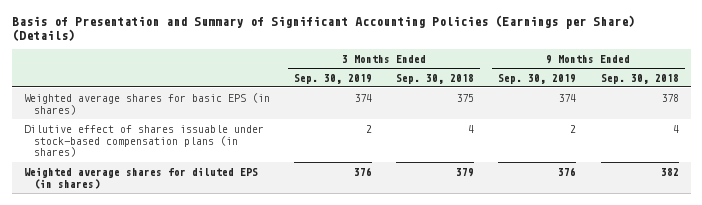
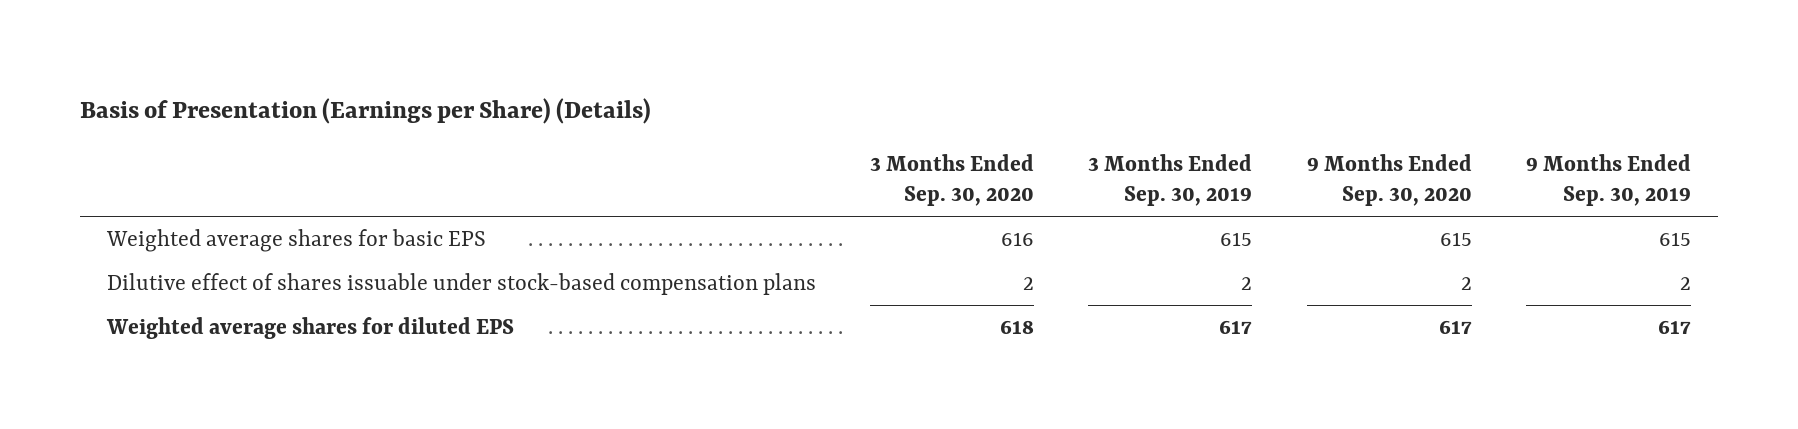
[11,14,635,42] Basis of Presentation and Summary of Significant Accounting Policies (Earnings per Share) (Details) -> [79,97,651,124] Basis of Presentation (Earnings per Share) (Details)
[396,73,475,84] Sep. 30, 2018 -> none
[600,73,679,84] Sep. 30, 2018 -> none
none -> [870,154,1035,207] 3 Months Ended Sep. 30, 2020
none -> [1306,154,1472,207] 9 Months Ended Sep. 30, 2020
[23,92,270,115] Weighted average shares for basic EPS (in shares) -> [105,229,486,253] Weighted average shares for basic EPS
[353,93,372,102] 374 -> [1220,232,1253,247] 615
[558,93,577,102] 374 -> [1658,232,1691,247] 615
[23,124,264,158] Dilutive effect of shares issuable under stock-based compensation plans (in shares) -> [106,273,816,296] Dilutive effect of shares issuable under stock-based compensation plans
[23,166,258,189] Weighted average shares for diluted EPS (in shares) -> [105,317,514,340] Weighted average shares for diluted EPS
[353,166,372,176] 376 -> [1219,320,1253,335] 617
[558,166,577,176] 376 -> [1657,320,1691,335] 617

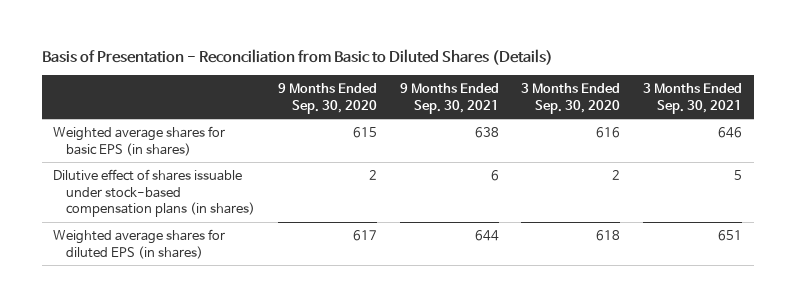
[79,97,651,124] Basis of Presentation (Earnings per Share) (Details) -> [41,49,553,66] Basis of Presentation - Reconciliation from Basic to Diluted Shares (Details)
[1088,154,1253,207] 3 Months Ended Sep. 30, 2019 -> none
[1525,154,1691,207] 9 Months Ended Sep. 30, 2019 -> none
none -> [399,83,499,114] 9 Months Ended Sep. 30, 2021
none -> [643,83,743,114] 3 Months Ended Sep. 30, 2021
[105,229,486,253] Weighted average shares for basic EPS -> [53,125,226,156] Weighted average shares for basic EPS (in shares)
[106,273,816,296] Dilutive effect of shares issuable under stock-based compensation plans -> [53,168,255,218] Dilutive effect of shares issuable under stock-based compensation plans (in shares)
[105,317,514,340] Weighted average shares for diluted EPS -> [53,228,226,259] Weighted average shares for diluted EPS (in shares)

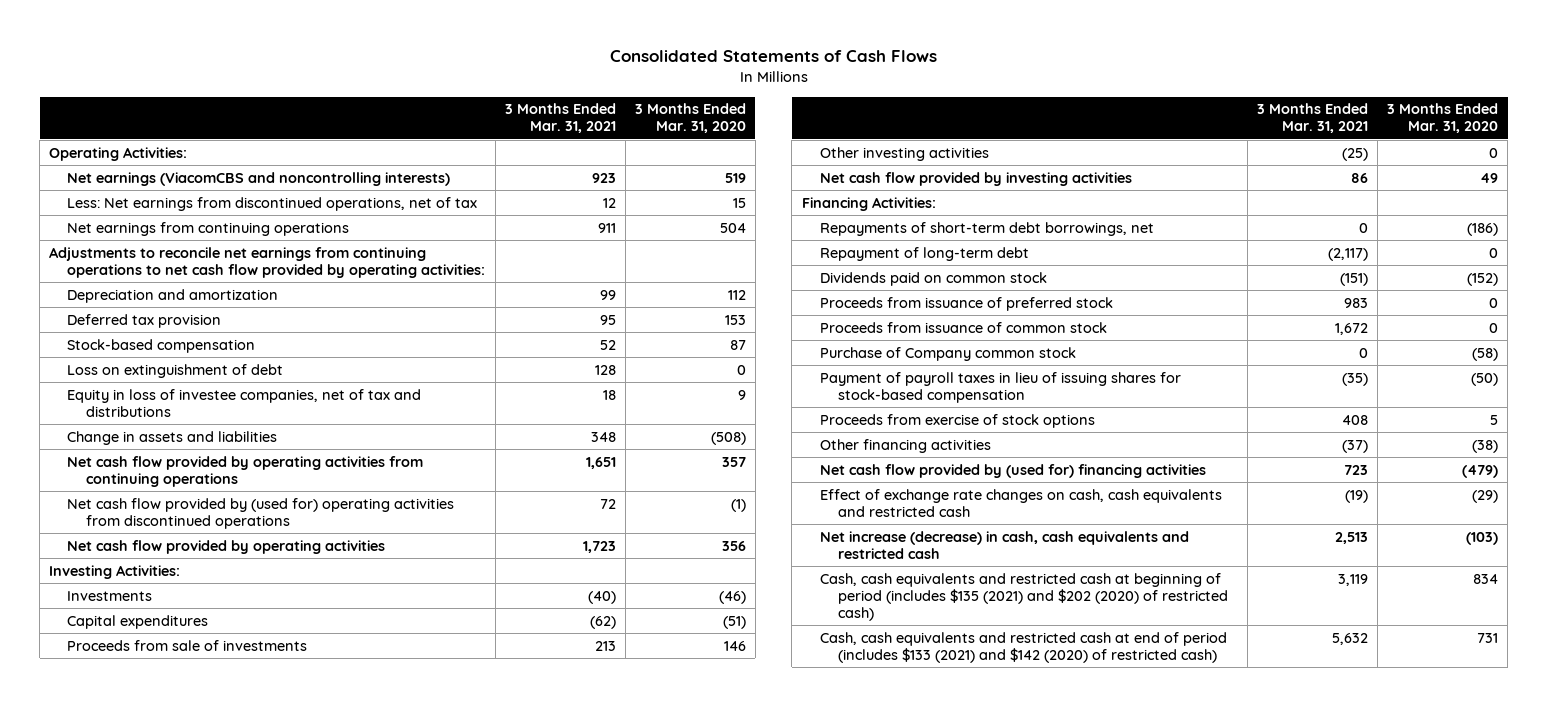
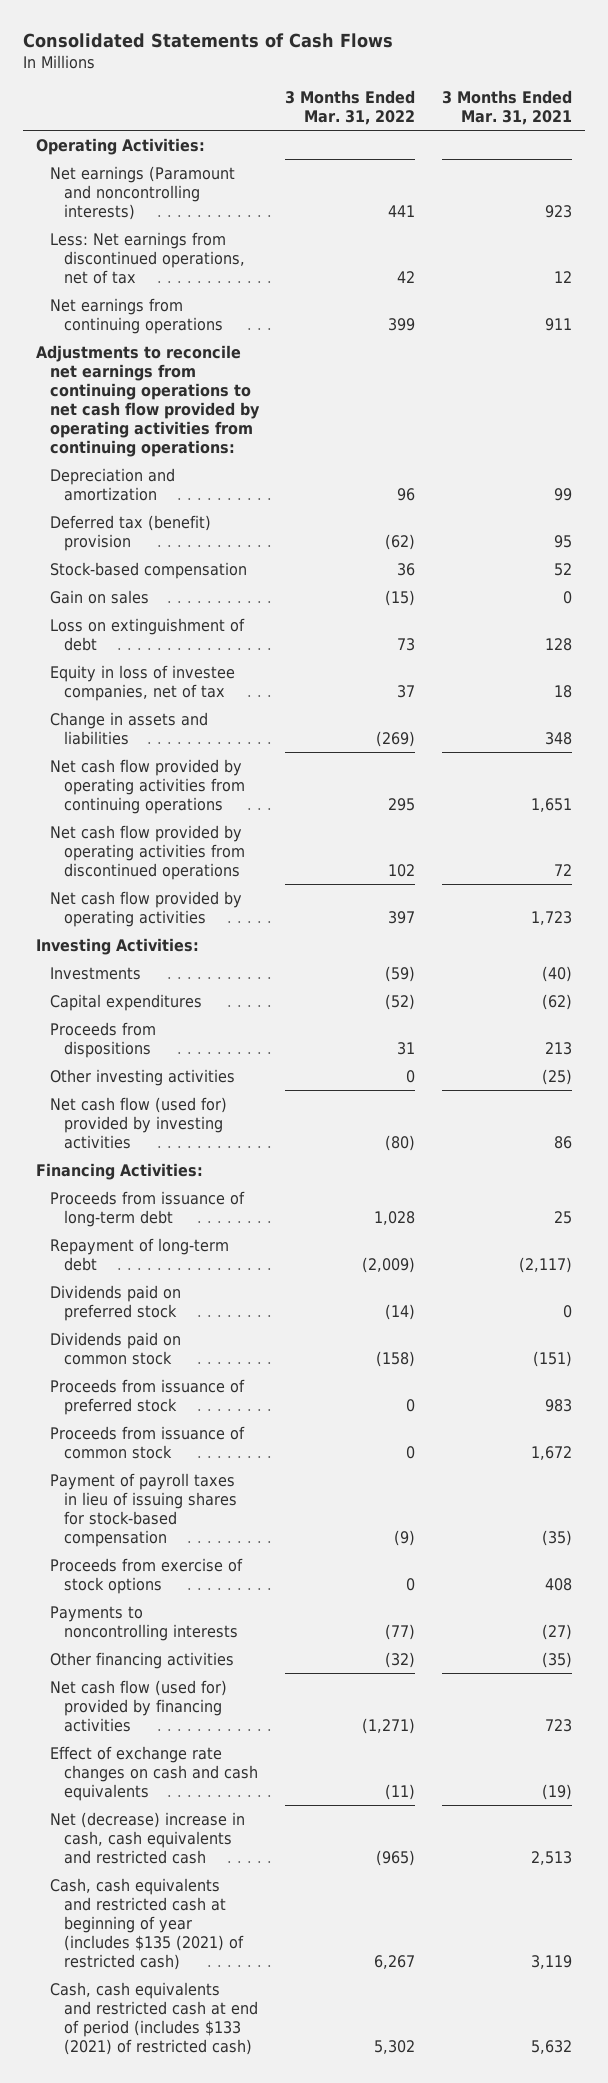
[634,103,746,134] 3 Months Ended Mar. 31, 2020 -> none
none -> [285,89,416,125] 3 Months Ended Mar. 31, 2022
[67,171,451,186] Net earnings (ViacomCBS and noncontrolling interests) -> [50,165,236,220] Net earnings (Paramount and noncontrolling interests)
[49,246,486,278] Adjustments to reconcile net earnings from continuing operations to net cash flow provided by operating activities: -> [36,344,261,458] Adjustments to reconcile net earnings from continuing operations to net cash flow provided by operating activities from continuing operations:
[67,313,222,328] Deferred tax provision -> [50,514,212,551] Deferred tax (benefit) provision
none -> [50,589,150,604] Gain on sales
[67,388,422,417] Equity in loss of investee companies, net of tax and distributions -> [50,664,236,701] Equity in loss of investee companies, net of tax
[67,497,455,529] Net cash flow provided by (used for) operating activities from discontinued operations -> [50,824,245,880] Net cash flow provided by operating activities from discontinued operations
[67,639,308,651] Proceeds from sale of investments -> [50,1021,157,1058] Proceeds from dispositions
[819,171,1132,186] Net cash flow provided by investing activities -> [50,1096,228,1149] Net cash flow (used for) provided by investing activities
[819,221,1154,236] Repayments of short-term debt borrowings, net -> none
none -> [50,1190,246,1227] Proceeds from issuance of long-term debt
none -> [50,1284,182,1321] Dividends paid on preferred stock
[819,346,1076,361] Purchase of Company common stock -> none
none -> [50,1605,238,1641] Payments to noncontrolling interests
[1342,439,1369,453] (37) -> [541,1651,572,1668] (35)
[819,463,1206,478] Net cash flow provided by (used for) financing activities -> [50,1679,228,1732] Net cash flow (used for) provided by financing activities
[819,488,1222,517] Effect of exchange rate changes on cash, cash equivalents and restricted cash -> [50,1745,258,1801] Effect of exchange rate changes on cash and cash equivalents
[819,530,1189,559] Net increase (decrease) in cash, cash equivalents and restricted cash -> [50,1811,246,1864] Net (decrease) increase in cash, cash equivalents and restricted cash
[819,572,1229,621] Cash, cash equivalents and restricted cash at beginning of period (includes $135 (2021) and $202 (2020) of restricted cash) -> [50,1877,244,1970] Cash, cash equivalents and restricted cash at beginning of year (includes $135 (2021) of restricted cash)
[819,631,1227,663] Cash, cash equivalents and restricted cash at end of period (includes $133 (2021) and $142 (2020) of restricted cash) -> [50,1981,258,2055] Cash, cash equivalents and restricted cash at end of period (includes $133 (2021) of restricted cash)

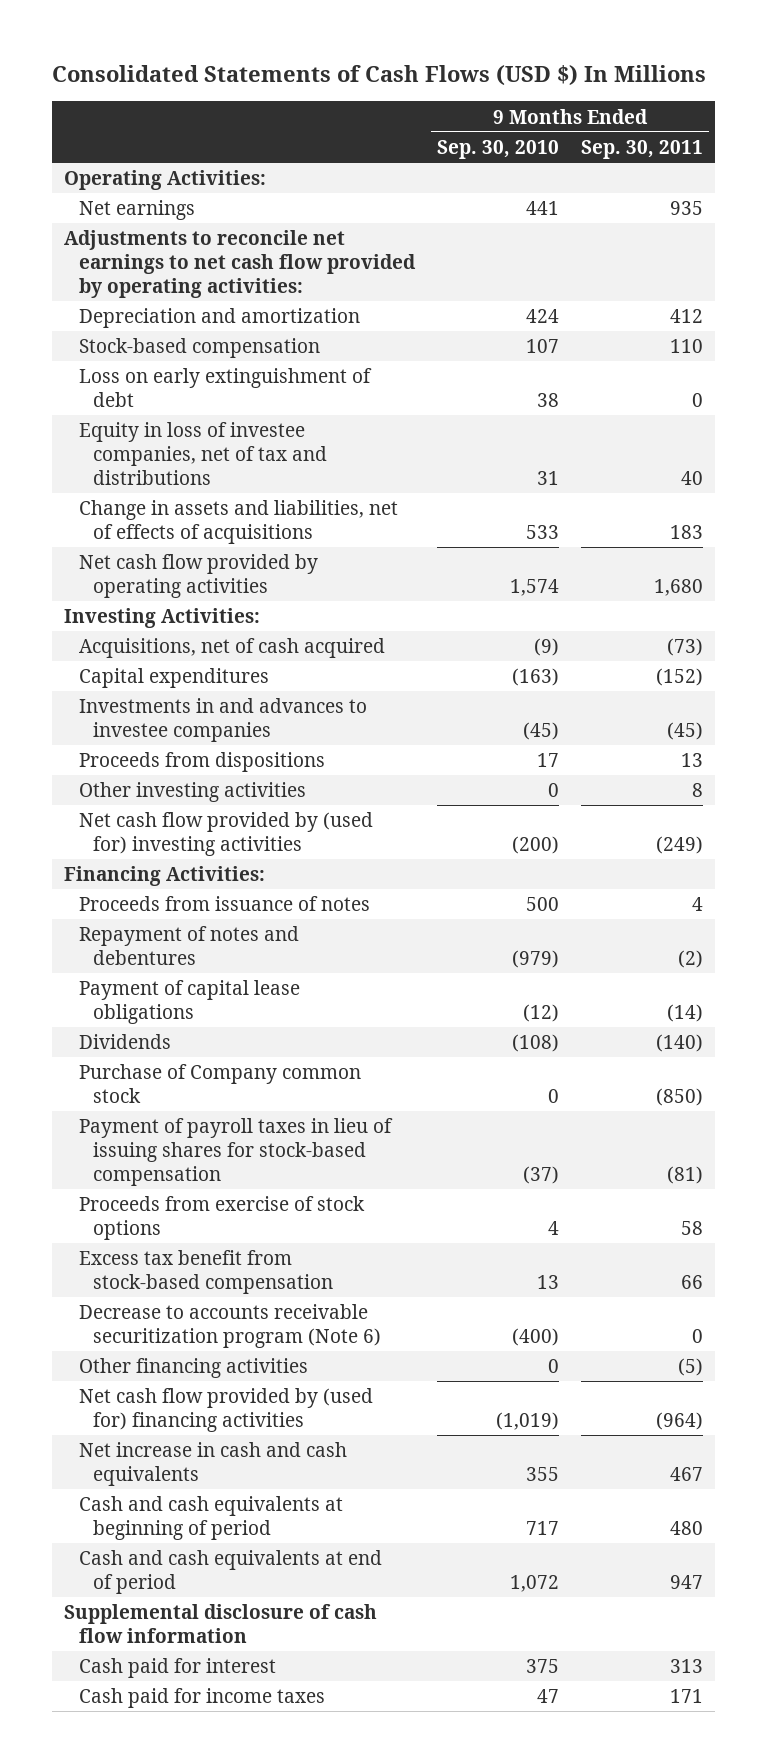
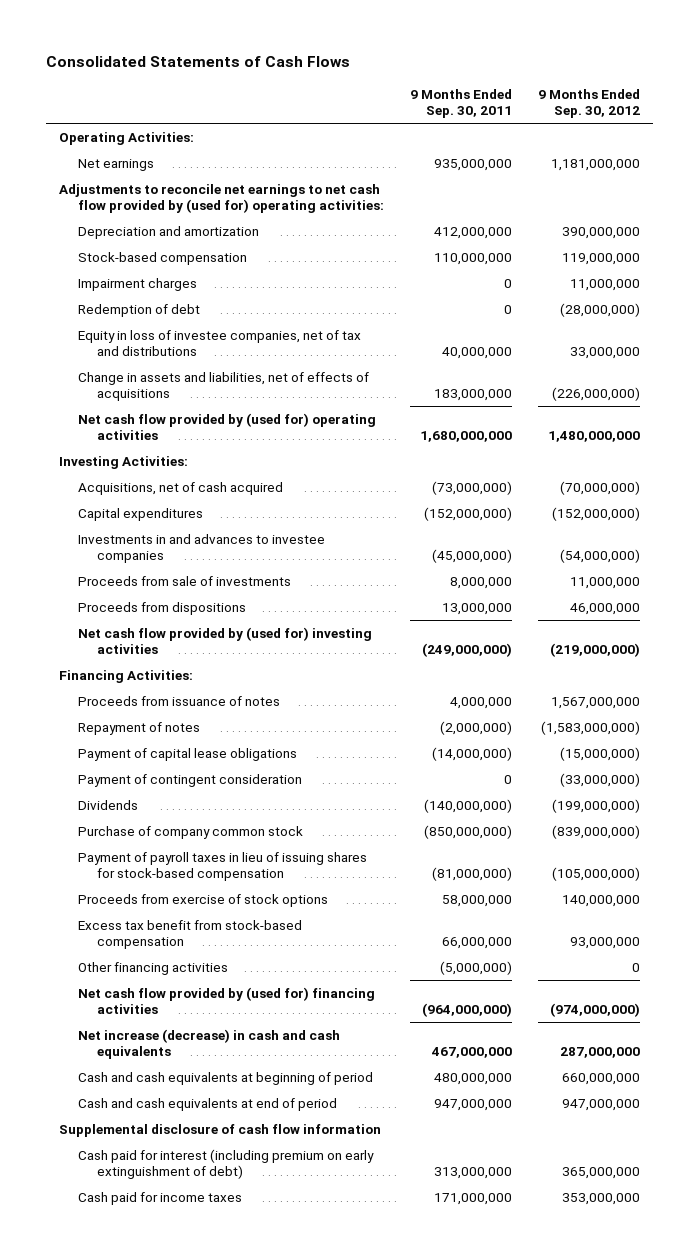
[52,65,707,87] Consolidated Statements of Cash Flows (USD $) In Millions -> [46,56,351,68] Consolidated Statements of Cash Flows
[436,139,559,159] Sep. 30, 2010 -> none
none -> [537,88,640,118] 9 Months Ended Sep. 30, 2012
[78,368,372,407] Loss on early extinguishment of debt -> none
[670,201,704,216] 935 -> [434,158,513,171] 935,000,000
[63,230,416,298] Adjustments to reconcile net earnings to net cash flow provided by operating activities: -> [59,183,385,213] Adjustments to reconcile net earnings to net cash flow provided by (used for) operating activities:
[670,309,704,324] 412 -> [434,226,513,239] 412,000,000
[670,339,704,354] 110 -> [434,252,513,265] 110,000,000
none -> [78,277,198,291] Impairment charges
none -> [78,303,201,317] Redemption of debt
[681,470,704,485] 40 -> [442,346,513,359] 40,000,000
[670,524,704,539] 183 -> [434,388,513,401] 183,000,000
[78,554,318,598] Net cash flow provided by operating activities -> [78,412,377,440] Net cash flow provided by (used for) operating activities
[654,578,704,596] 1,680 -> [420,430,513,442] 1,680,000,000
[78,782,306,803] Other investing activities -> none
[667,638,704,657] (73) -> [432,480,513,495] (73,000,000)
[656,668,704,687] (152) -> [424,506,513,521] (152,000,000)
[667,721,704,740] (45) -> [432,548,513,563] (45,000,000)
none -> [78,575,292,586] Proceeds from sale of investments
[681,753,704,768] 13 -> [442,602,513,615] 13,000,000
[656,835,704,854] (249) -> [422,642,513,657] (249,000,000)
[78,1304,382,1348] Decrease to accounts receivable securitization program (Note 6) -> none
[692,897,704,912] 4 -> [450,696,513,709] 4,000,000
[78,926,299,965] Repayment of notes and debentures -> [78,721,201,735] Repayment of notes
[678,949,704,968] (2) -> [440,720,513,735] (2,000,000)
[667,1003,704,1022] (14) -> [432,746,513,761] (14,000,000)
none -> [78,773,303,787] Payment of contingent consideration
[656,1034,704,1053] (140) -> [424,798,513,813] (140,000,000)
[78,1064,361,1103] Purchase of Company common stock -> [78,825,304,839] Purchase of company common stock
[656,1087,704,1106] (850) -> [424,824,513,839] (850,000,000)
[667,1165,704,1184] (81) -> [432,866,513,881] (81,000,000)
[681,1220,704,1235] 58 -> [442,894,513,907] 58,000,000
[681,1274,704,1289] 66 -> [442,936,513,949] 66,000,000
[678,1358,704,1377] (5) -> [440,960,513,975] (5,000,000)
[656,1411,704,1430] (964) -> [422,1002,513,1017] (964,000,000)
[78,1442,347,1486] Net increase in cash and cash equivalents -> [78,1028,341,1059] Net increase (decrease) in cash and cash equivalents
[670,1466,704,1481] 467 -> [431,1046,513,1058] 467,000,000
[670,1520,704,1535] 480 -> [434,1072,513,1085] 480,000,000
[670,1574,704,1589] 947 -> [434,1098,513,1111] 947,000,000
[78,1658,276,1679] Cash paid for interest -> [78,1148,375,1179] Cash paid for interest (including premium on early extinguishment of debt)
[670,1659,704,1674] 313 -> [434,1166,513,1179] 313,000,000
[670,1689,704,1704] 171 -> [434,1192,513,1205] 171,000,000

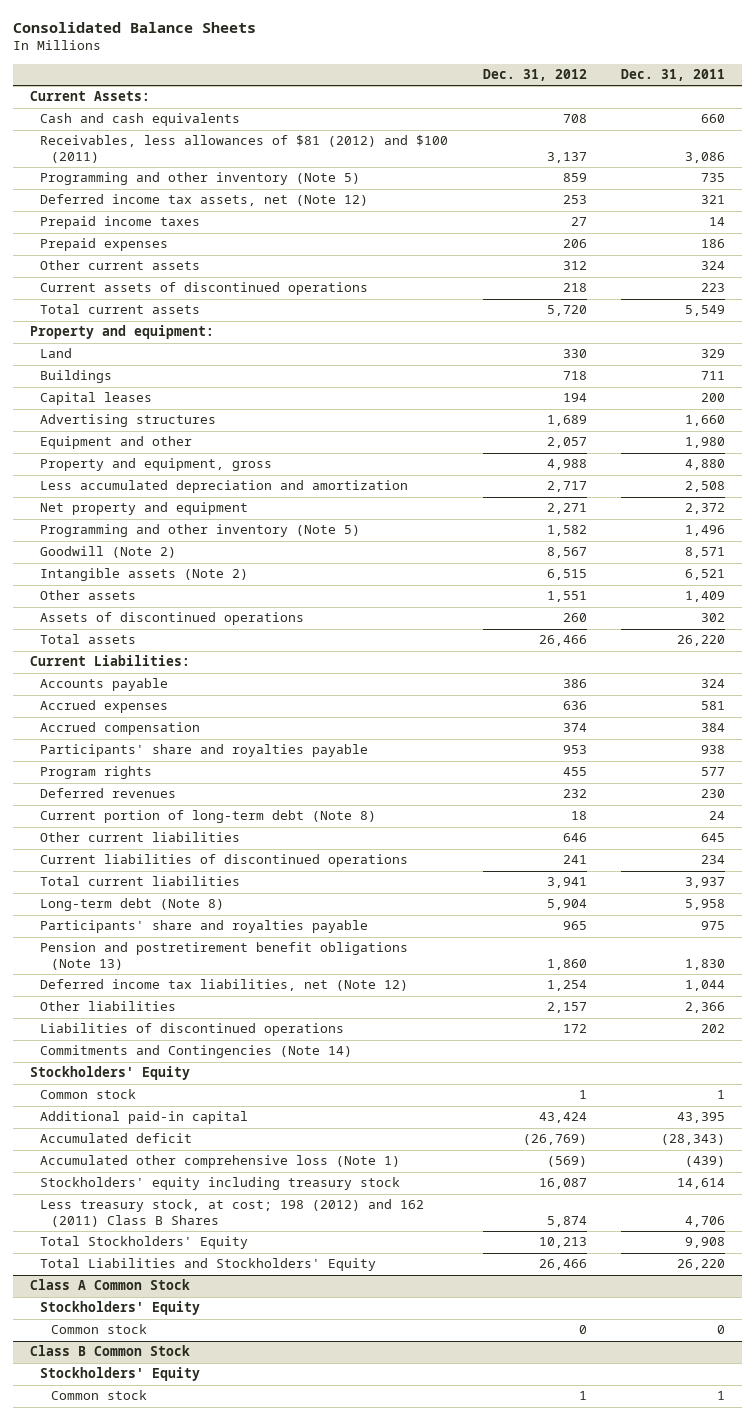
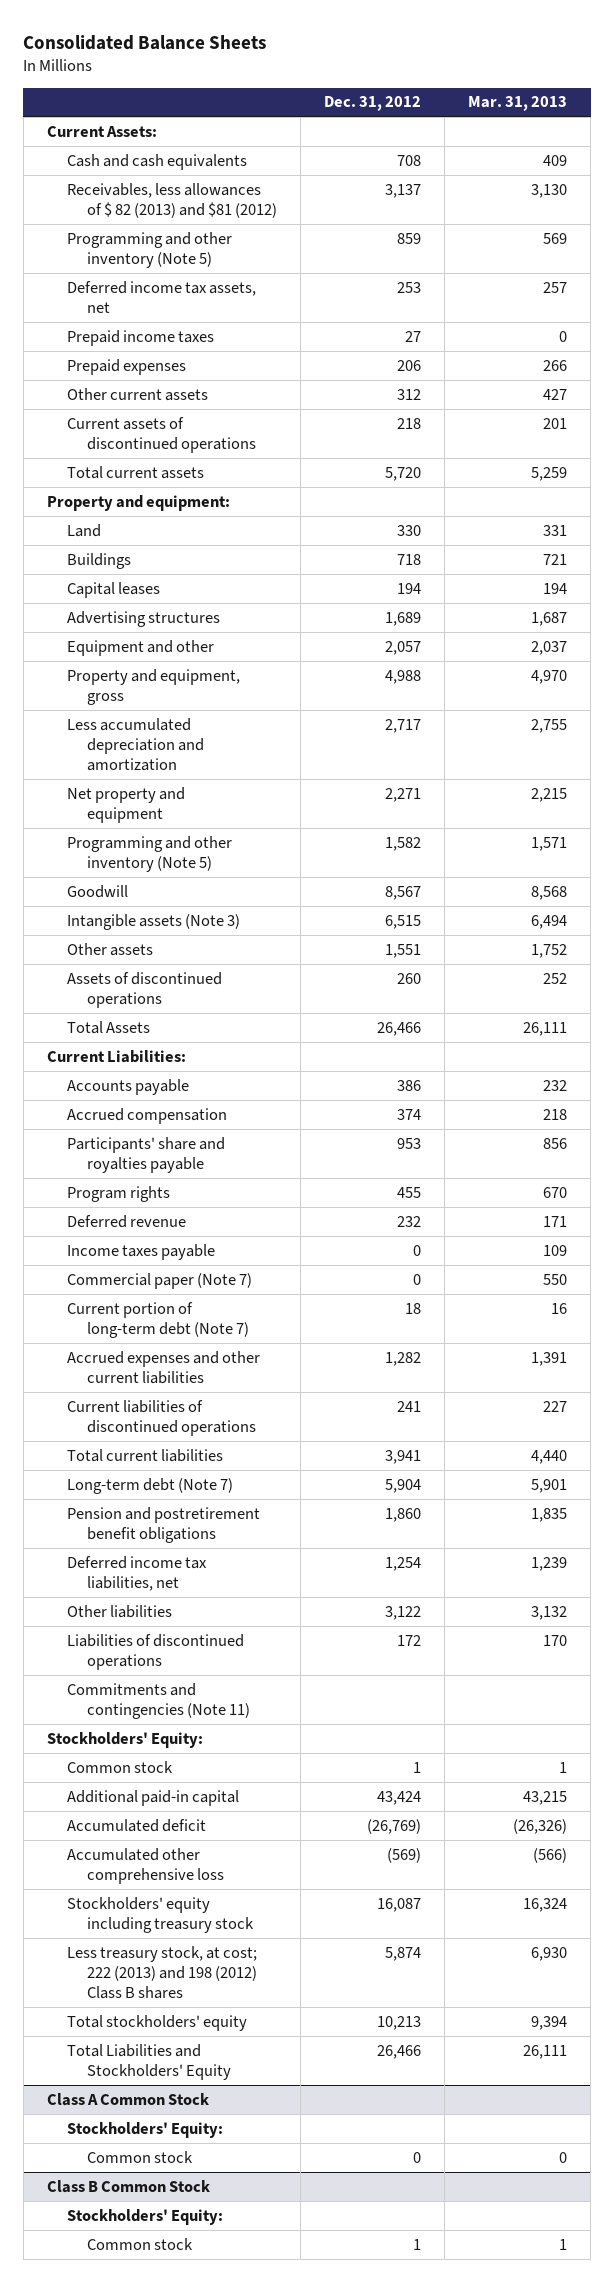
[621,69,726,82] Dec. 31, 2011 -> none
none -> [468,96,568,112] Mar. 31, 2013
[40,135,449,164] Receivables, less allowances of $81 (2012) and $100 (2011) -> [66,182,277,218] Receivables, less allowances of $ 82 (2013) and $81 (2012)
[40,194,369,207] Deferred income tax assets, net (Note 12) -> [66,280,256,313] Deferred income tax assets, net
[40,546,177,559] Goodwill (Note 2) -> [66,884,128,898] Goodwill
[40,568,249,582] Intangible assets (Note 2) -> [66,913,240,930] Intangible assets (Note 3)
[40,634,137,645] Total assets -> [66,1020,150,1034] Total Assets
[40,700,169,714] Accrued expenses -> none
[40,788,177,799] Deferred revenues -> [66,1214,186,1228] Deferred revenue
none -> [66,1243,215,1260] Income taxes payable
none -> [66,1272,252,1289] Commercial paper (Note 7)
[40,810,377,824] Current portion of long-term debt (Note 8) -> [66,1301,249,1338] Current portion of long-term debt (Note 7)
[40,832,241,843] Other current liabilities -> [66,1350,260,1384] Accrued expenses and other current liabilities
[562,833,587,843] 646 -> [385,1351,422,1366] 1,282
[40,920,369,934] Participants' share and royalties payable -> none
[40,898,225,912] Long-term debt (Note 8) -> [66,1477,233,1494] Long-term debt (Note 7)
[40,942,409,971] Pension and postretirement benefit obligations (Note 13) -> [66,1506,260,1543] Pension and postretirement benefit obligations
[40,979,409,992] Deferred income tax liabilities, net (Note 12) -> [66,1555,207,1591] Deferred income tax liabilities, net
[546,1002,587,1014] 2,157 -> [385,1605,422,1620] 3,122
[40,1045,353,1059] Commitments and Contingencies (Note 14) -> [66,1682,250,1719] Commitments and contingencies (Note 11)
[29,1066,190,1081] Stockholders' Equity -> [46,1731,203,1748] Stockholders' Equity:
[40,1155,401,1169] Accumulated other comprehensive loss (Note 1) -> [66,1847,224,1884] Accumulated other comprehensive loss
[40,1199,425,1228] Less treasury stock, at cost; 198 (2012) and 162 (2011) Class B Shares -> [66,1945,257,1999] Less treasury stock, at cost; 222 (2013) and 198 (2012) Class B shares
[40,1236,249,1250] Total Stockholders' Equity -> [66,2014,247,2031] Total stockholders' equity
[40,1301,201,1316] Stockholders' Equity -> [66,2121,223,2138] Stockholders' Equity:
[40,1367,201,1382] Stockholders' Equity -> [66,2208,223,2225] Stockholders' Equity:

